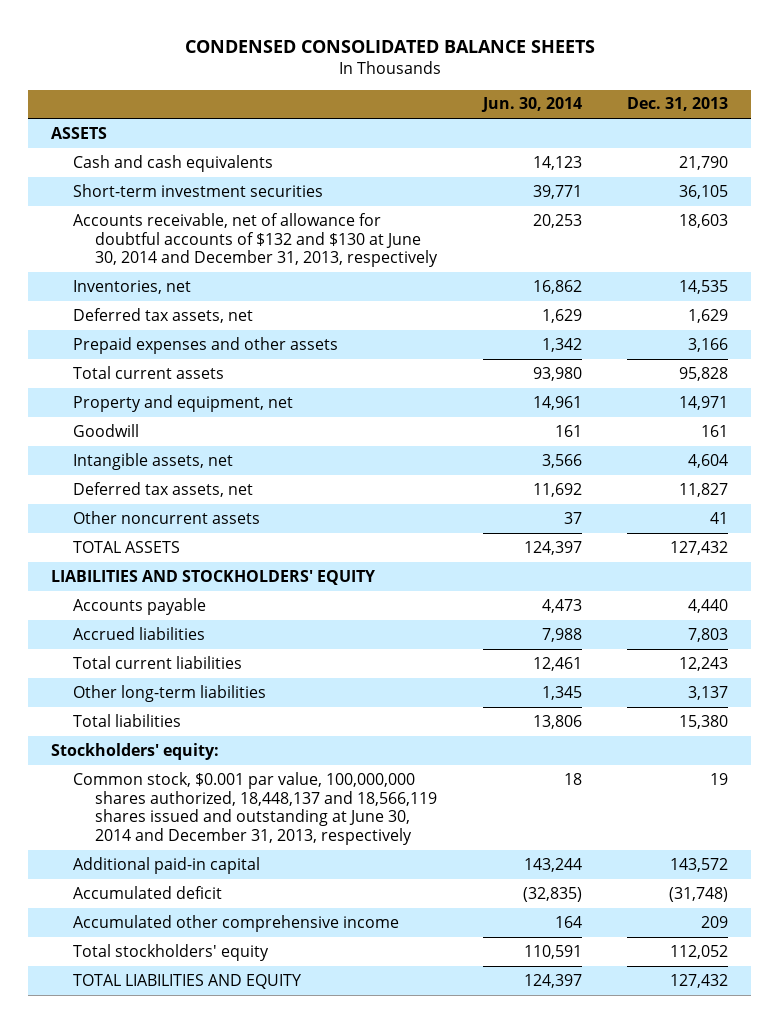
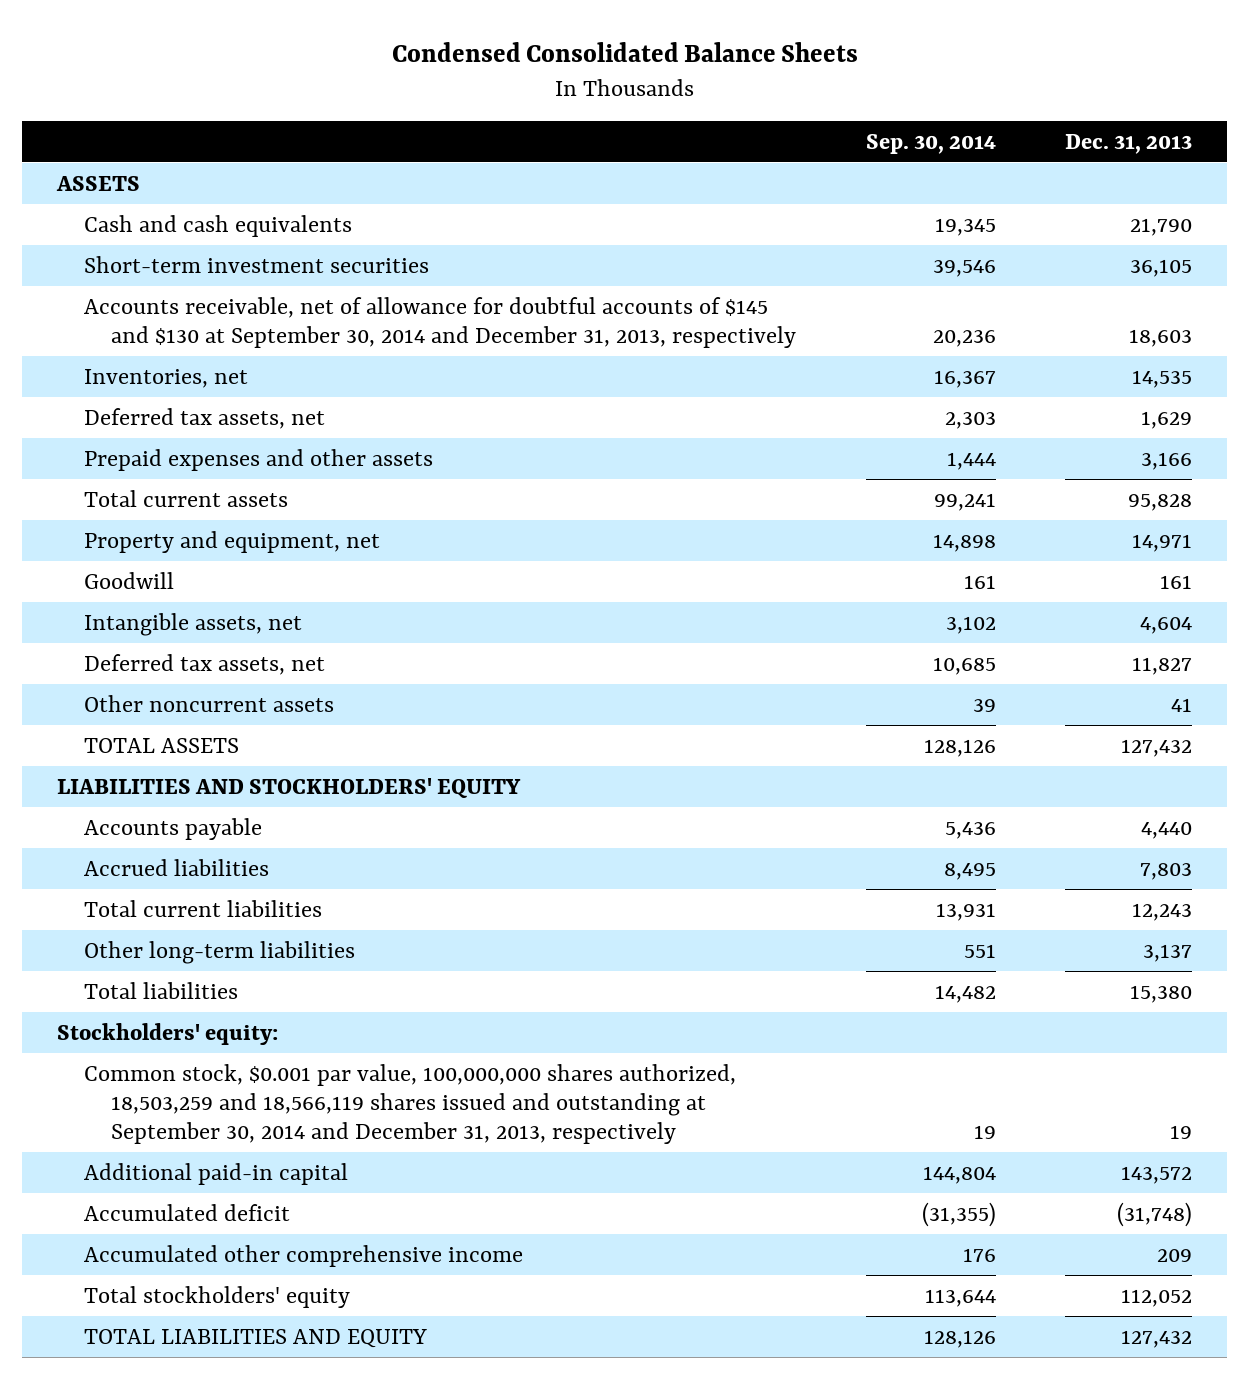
[184,39,595,53] CONDENSED CONSOLIDATED BALANCE SHEETS -> [391,41,858,62] Condensed Consolidated Balance Sheets
[480,97,582,113] Jun. 30, 2014 -> none
none -> [865,133,996,154] Sep. 30, 2014
[73,212,438,268] Accounts receivable, net of allowance for doubtful accounts of $132 and $130 at June 30, 2014 and December 31, 2013, respectively -> [84,296,796,348] Accounts receivable, net of allowance for doubtful accounts of $145 and $130 at September 30, 2014 and December 31, 2013, respectively
[73,771,437,846] Common stock, $0.001 par value, 100,000,000 shares authorized, 18,448,137 and 18,566,119 shares issued and outstanding at June 30, 2014 and December 31, 2013, respectively -> [84,1063,737,1145] Common stock, $0.001 par value, 100,000,000 shares authorized, 18,503,259 and 18,566,119 shares issued and outstanding at September 30, 2014 and December 31, 2013, respectively

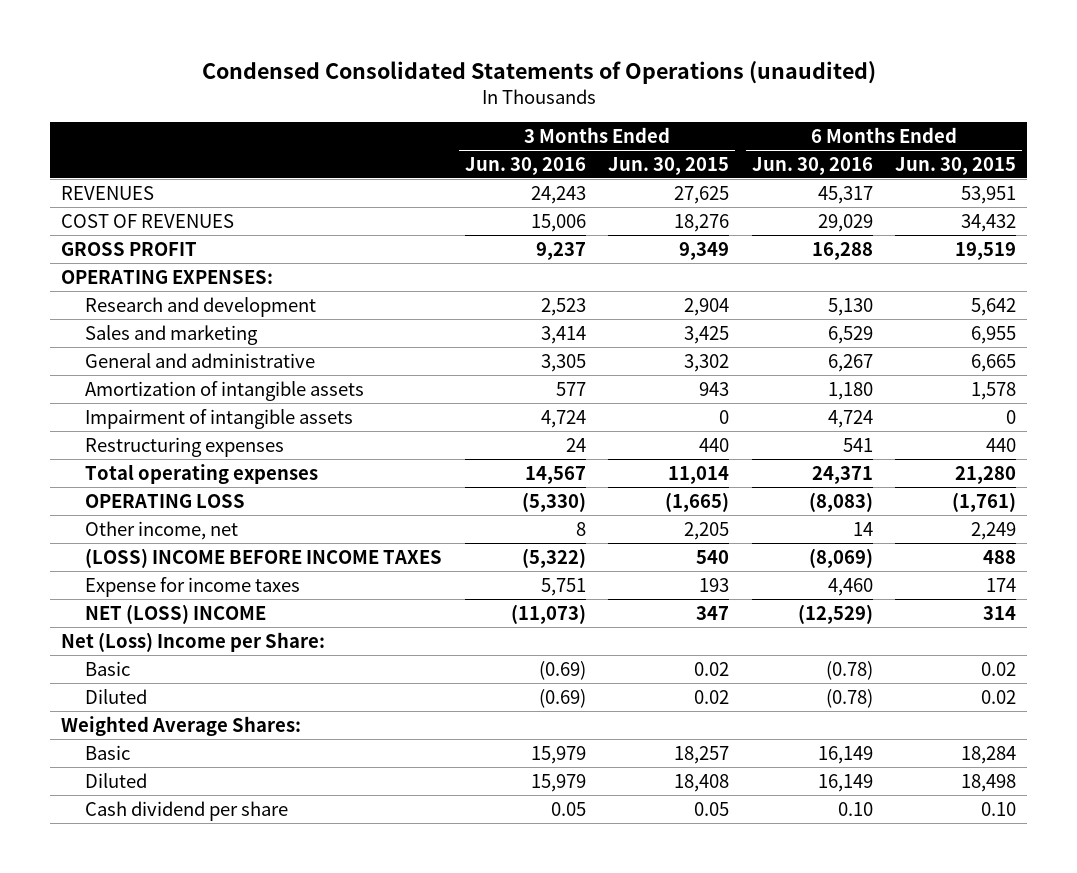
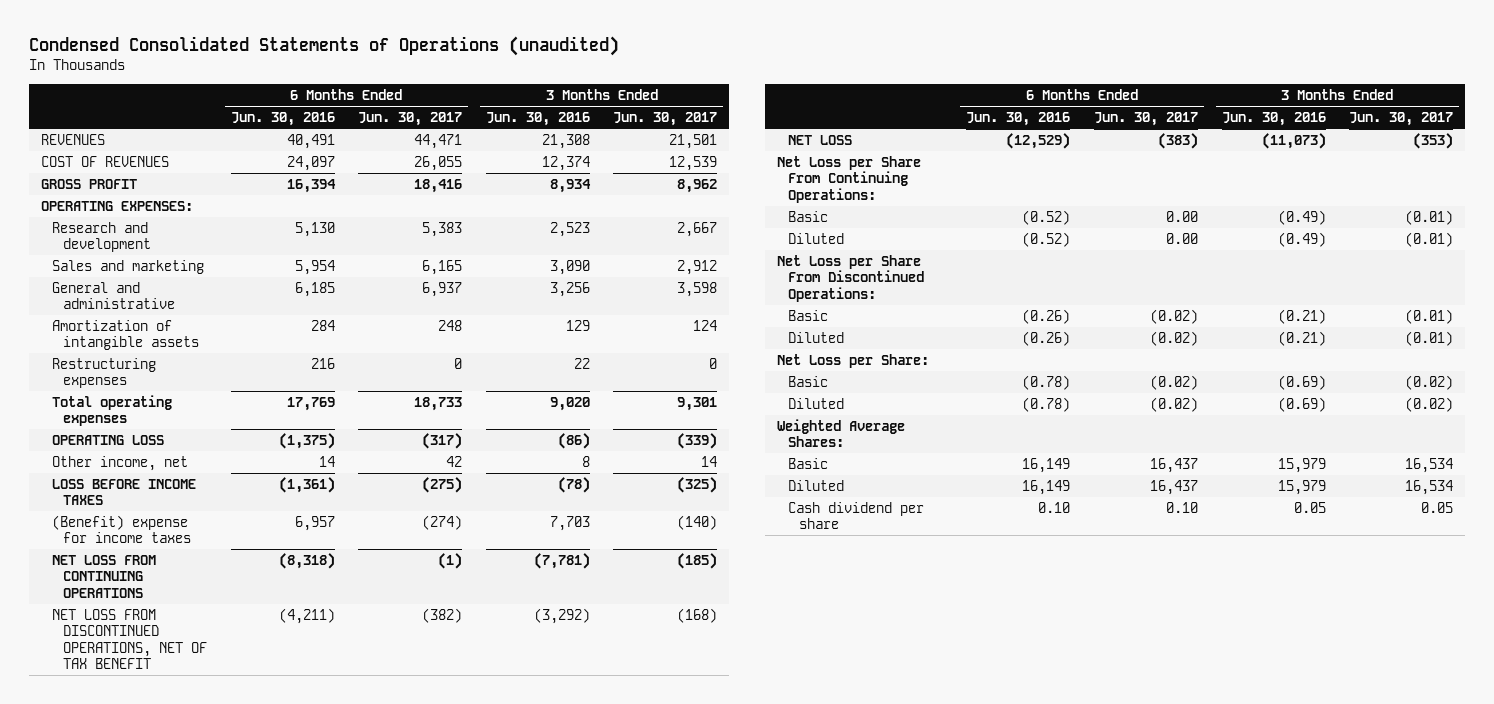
[608,156,730,175] Jun. 30, 2015 -> none
[895,156,1017,175] Jun. 30, 2015 -> none
none -> [358,112,463,127] Jun. 30, 2017
none -> [613,112,718,127] Jun. 30, 2017
[530,185,586,204] 24,243 -> [541,133,590,149] 21,308
[817,185,873,204] 45,317 -> [286,133,335,149] 40,491
[530,213,586,232] 15,006 -> [541,155,590,171] 12,374
[817,213,873,232] 29,029 -> [286,155,335,171] 24,097
[535,241,586,260] 9,237 -> [549,178,591,193] 8,934
[811,241,873,260] 16,288 -> [286,178,336,193] 16,394
[85,408,354,429] Impairment of intangible assets -> none
[540,325,586,344] 3,414 -> [549,259,590,275] 3,090
[827,325,873,344] 6,529 -> [294,259,335,275] 5,954
[540,353,586,372] 3,305 -> [549,281,590,297] 3,256
[827,353,873,372] 6,267 -> [294,281,335,297] 6,185
[555,381,586,396] 577 -> [565,319,590,331] 129
[827,381,873,400] 1,180 -> [310,319,335,331] 284
[565,437,586,452] 24 -> [573,357,590,369] 22
[842,437,873,452] 541 -> [310,357,335,369] 216
[524,465,586,484] 14,567 -> [549,396,590,411] 9,020
[811,465,873,484] 24,371 -> [286,396,335,411] 17,769
[521,491,586,512] (5,330) -> [557,432,590,449] (86)
[808,491,873,512] (8,083) -> [278,432,335,449] (1,375)
[85,547,443,568] (LOSS) INCOME BEFORE INCOME TAXES -> [51,478,196,506] LOSS BEFORE INCOME TAXES
[521,547,586,568] (5,322) -> [557,476,590,493] (78)
[808,547,873,568] (8,069) -> [278,476,335,493] (1,361)
[85,576,301,597] Expense for income taxes -> [51,514,191,544] (Benefit) expense for income taxes
[540,577,586,596] 5,751 -> [549,515,590,531] 7,703
[827,577,873,596] 4,460 -> [294,515,335,531] 6,957
none -> [51,554,156,598] NET LOSS FROM CONTINUING OPERATIONS
none -> [51,608,207,670] NET LOSS FROM DISCONTINUED OPERATIONS, NET OF TAX BENEFIT
[85,603,267,624] NET (LOSS) INCOME -> [787,134,852,145] NET LOSS
none -> [776,155,921,203] Net Loss per Share From Continuing Operations:
none -> [787,210,828,222] Basic
none -> [787,232,844,244] Diluted
none -> [776,254,924,302] Net Loss per Share From Discontinued Operations:
none -> [787,309,828,321] Basic
none -> [787,331,844,343] Diluted
[60,631,325,652] Net (Loss) Income per Share: -> [776,353,929,368] Net Loss per Share:

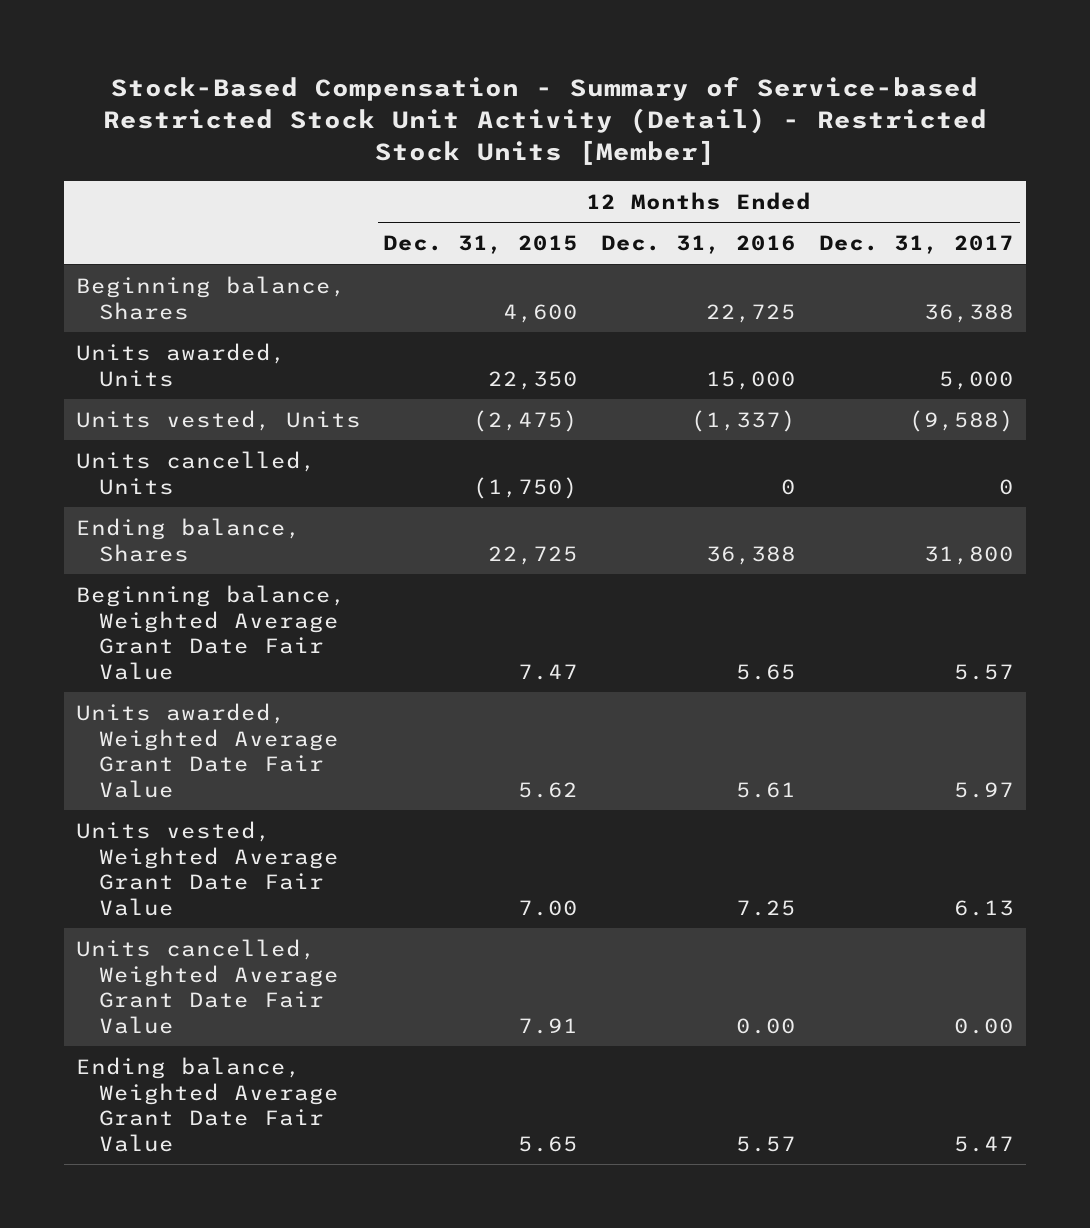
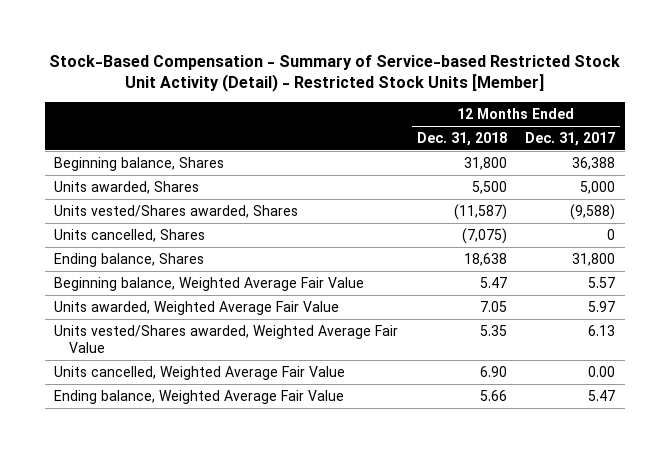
[383,235,579,255] Dec. 31, 2015 -> none
[601,235,797,255] Dec. 31, 2016 -> none
none -> [416,131,507,146] Dec. 31, 2018
[75,342,286,387] Units awarded, Units -> [54,180,200,194] Units awarded, Shares
[75,409,361,431] Units vested, Units -> [54,204,299,218] Units vested/Shares awarded, Shares
[75,450,316,495] Units cancelled, Units -> [54,228,206,242] Units cancelled, Shares
[75,584,346,680] Beginning balance, Weighted Average Grant Date Fair Value -> [54,276,365,291] Beginning balance, Weighted Average Fair Value
[75,702,340,798] Units awarded, Weighted Average Grant Date Fair Value -> [54,300,340,315] Units awarded, Weighted Average Fair Value
[75,820,340,916] Units vested, Weighted Average Grant Date Fair Value -> [54,324,399,354] Units vested/Shares awarded, Weighted Average Fair Value
[75,938,340,1034] Units cancelled, Weighted Average Grant Date Fair Value -> [54,365,346,380] Units cancelled, Weighted Average Fair Value
[75,1056,340,1152] Ending balance, Weighted Average Grant Date Fair Value -> [54,389,345,404] Ending balance, Weighted Average Fair Value

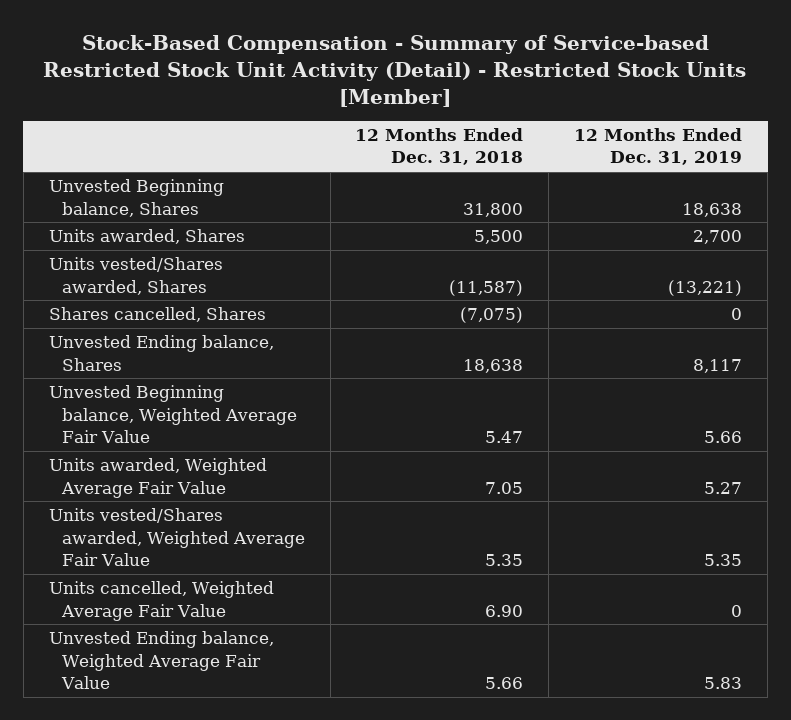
[525,131,616,146] Dec. 31, 2017 -> none
none -> [574,128,743,166] 12 Months Ended Dec. 31, 2019
[54,156,225,171] Beginning balance, Shares -> [48,179,224,217] Unvested Beginning balance, Shares
[54,228,206,242] Units cancelled, Shares -> [48,307,266,323] Shares cancelled, Shares
[54,252,205,267] Ending balance, Shares -> [48,335,274,371] Unvested Ending balance, Shares
[54,276,365,291] Beginning balance, Weighted Average Fair Value -> [48,385,297,443] Unvested Beginning balance, Weighted Average Fair Value
[54,389,345,404] Ending balance, Weighted Average Fair Value -> [48,631,274,689] Unvested Ending balance, Weighted Average Fair Value

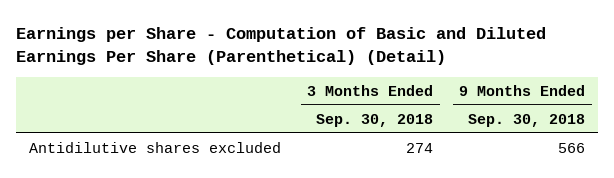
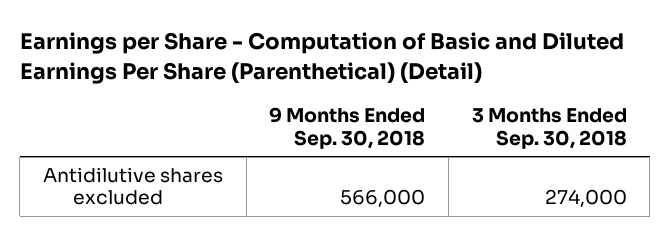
[406,142,434,153] 274 -> [544,189,627,208] 274,000
[558,142,586,153] 566 -> [340,189,426,208] 566,000

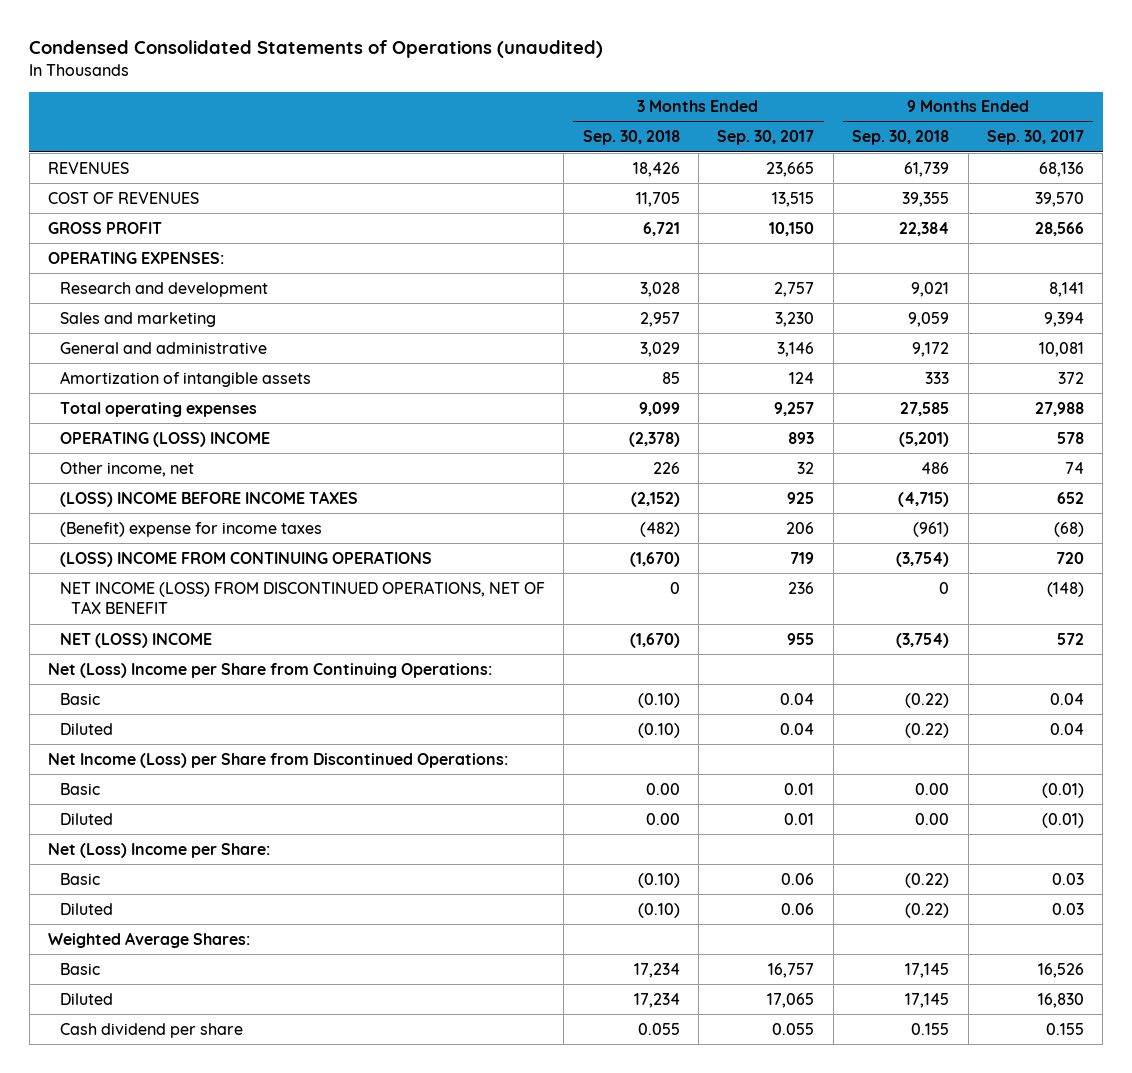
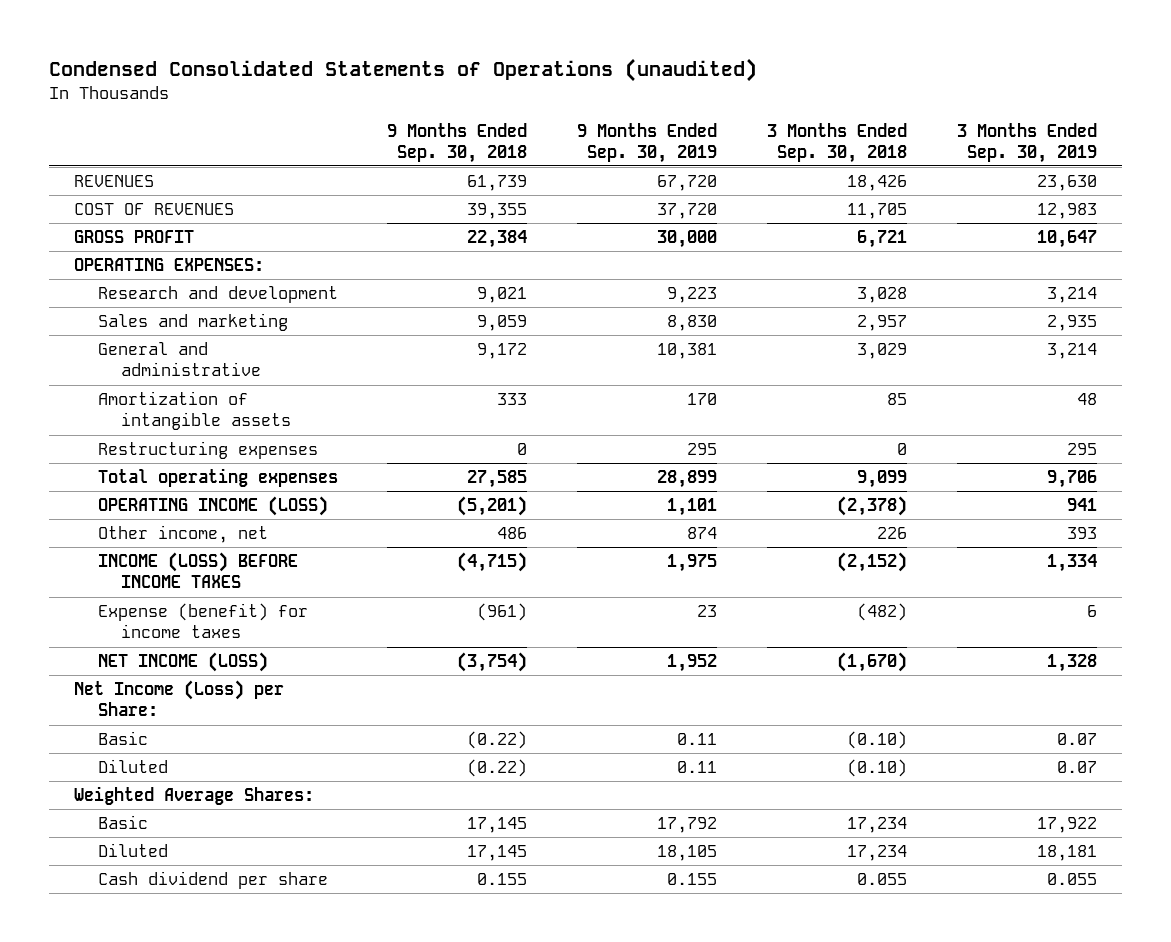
[717,130,815,146] Sep. 30, 2017 -> none
[986,130,1084,146] Sep. 30, 2017 -> none
none -> [577,122,718,163] 9 Months Ended Sep. 30, 2019
none -> [956,122,1097,163] 3 Months Ended Sep. 30, 2019
none -> [97,441,318,460] Restructuring expenses
[59,430,270,447] OPERATING (LOSS) INCOME -> [97,496,328,517] OPERATING INCOME (LOSS)
[59,550,432,567] (LOSS) INCOME FROM CONTINUING OPERATIONS -> none
[59,580,545,615] NET INCOME (LOSS) FROM DISCONTINUED OPERATIONS, NET OF TAX BENEFIT -> none
[48,662,493,678] Net (Loss) Income per Share from Continuing Operations: -> none
[59,692,100,705] Basic -> none
[59,722,113,735] Diluted -> none
[48,752,509,768] Net Income (Loss) per Share from Discontinued Operations: -> none
[59,782,100,795] Basic -> none
[59,812,113,825] Diluted -> none
[59,490,358,507] (LOSS) INCOME BEFORE INCOME TAXES -> [97,552,298,589] INCOME (LOSS) BEFORE INCOME TAXES
[59,521,322,537] (Benefit) expense for income taxes -> [97,603,308,639] Expense (benefit) for income taxes
[59,632,212,648] NET (LOSS) INCOME -> [97,652,268,673] NET INCOME (LOSS)
[48,842,271,858] Net (Loss) Income per Share: -> [74,680,285,717] Net Income (Loss) per Share:

